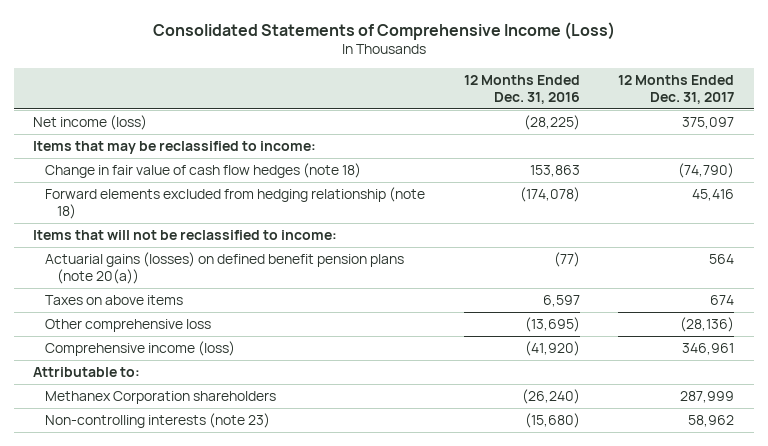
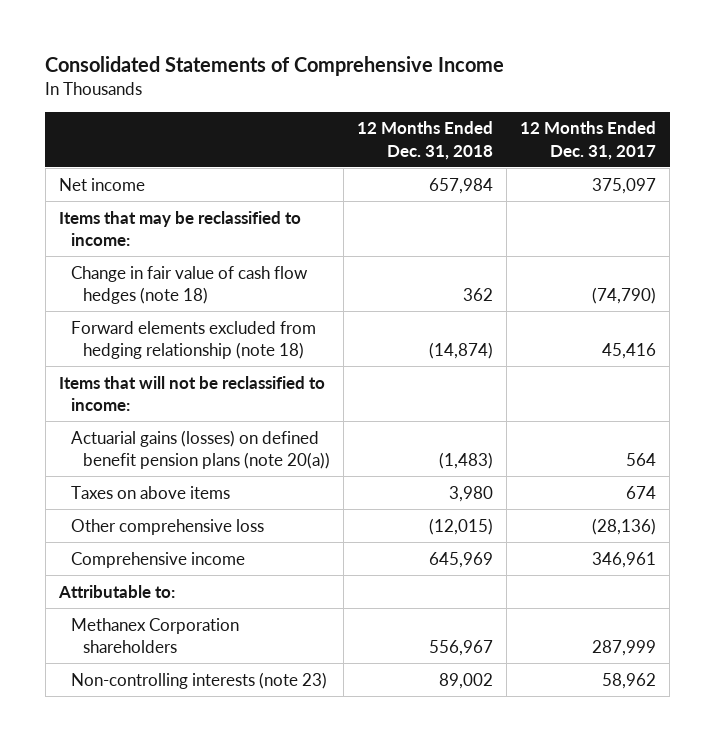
[152,21,615,40] Consolidated Statements of Comprehensive Income (Loss) -> [45,55,505,76] Consolidated Statements of Comprehensive Income
[463,75,580,105] 12 Months Ended Dec. 31, 2016 -> none
none -> [357,121,494,160] 12 Months Ended Dec. 31, 2018
[33,114,148,130] Net income (loss) -> [58,177,145,191] Net income
[45,340,236,356] Comprehensive income (loss) -> [70,551,245,568] Comprehensive income

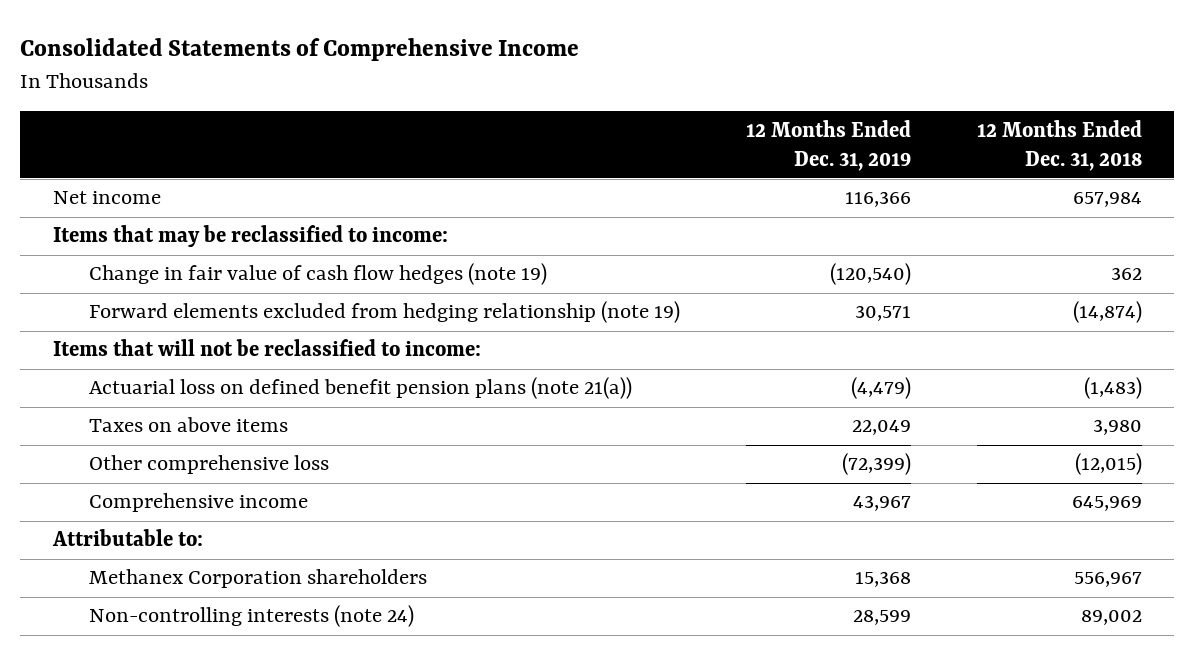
[520,121,657,160] 12 Months Ended Dec. 31, 2017 -> none
none -> [745,119,911,171] 12 Months Ended Dec. 31, 2019
[70,265,308,304] Change in fair value of cash flow hedges (note 18) -> [89,263,548,286] Change in fair value of cash flow hedges (note 19)
[70,320,316,359] Forward elements excluded from hedging relationship (note 18) -> [89,301,681,324] Forward elements excluded from hedging relationship (note 19)
[70,429,331,469] Actuarial gains (losses) on defined benefit pension plans (note 20(a)) -> [89,377,633,400] Actuarial loss on defined benefit pension plans (note 21(a))
[70,671,327,689] Non-controlling interests (note 23) -> [89,605,415,628] Non-controlling interests (note 24)

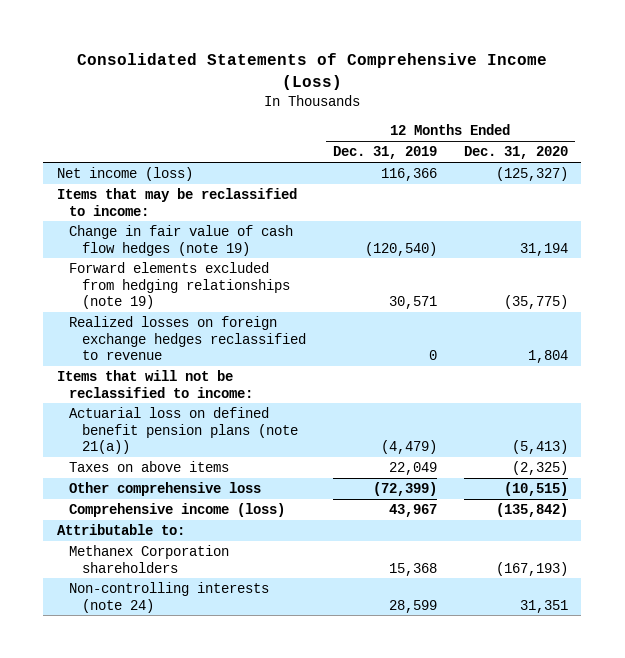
[20,38,580,62] Consolidated Statements of Comprehensive Income -> [77,53,548,91] Consolidated Statements of Comprehensive Income (Loss)
[976,119,1142,171] 12 Months Ended Dec. 31, 2018 -> none
none -> [463,146,568,160] Dec. 31, 2020
[52,191,161,205] Net income -> [56,167,193,182] Net income (loss)
[89,301,681,324] Forward elements excluded from hedging relationship (note 19) -> [69,262,290,309] Forward elements excluded from hedging relationships (note 19)
none -> [69,316,306,360] Realized losses on foreign exchange hedges reclassified to revenue
[89,493,309,513] Comprehensive income -> [69,503,286,518] Comprehensive income (loss)

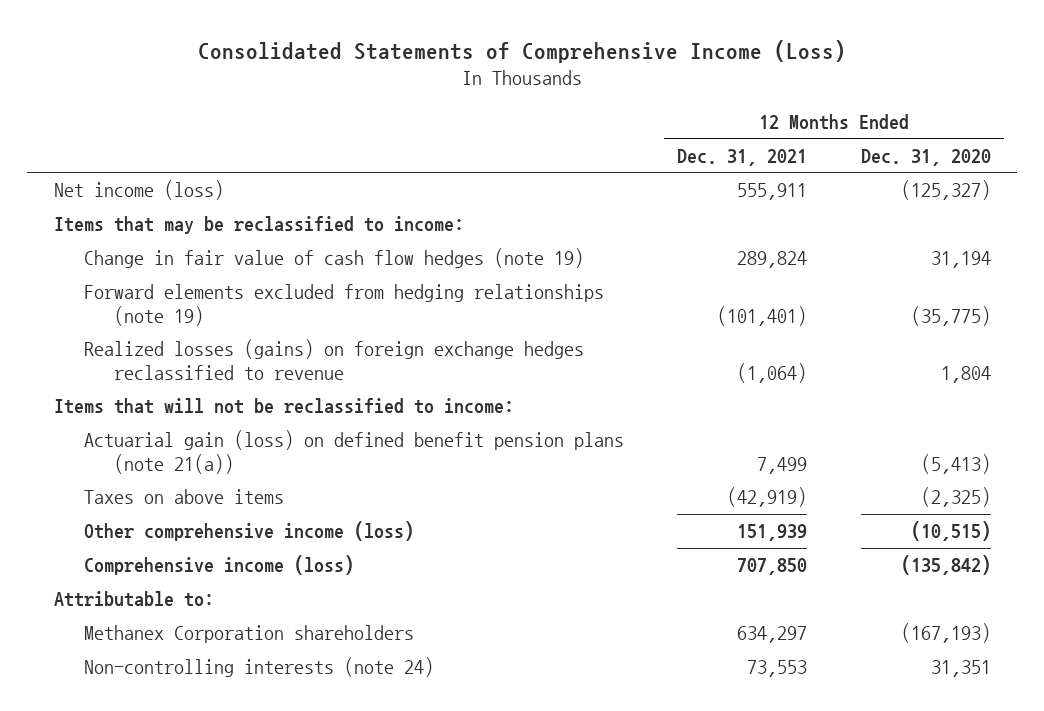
[332,146,437,160] Dec. 31, 2019 -> none
none -> [677,148,808,166] Dec. 31, 2021
[69,316,306,360] Realized losses on foreign exchange hedges reclassified to revenue -> [83,339,584,380] Realized losses (gains) on foreign exchange hedges reclassified to revenue
[69,407,298,454] Actuarial loss on defined benefit pension plans (note 21(a)) -> [83,430,624,474] Actuarial gain (loss) on defined benefit pension plans (note 21(a))
[69,482,262,497] Other comprehensive loss -> [83,521,414,542] Other comprehensive income (loss)

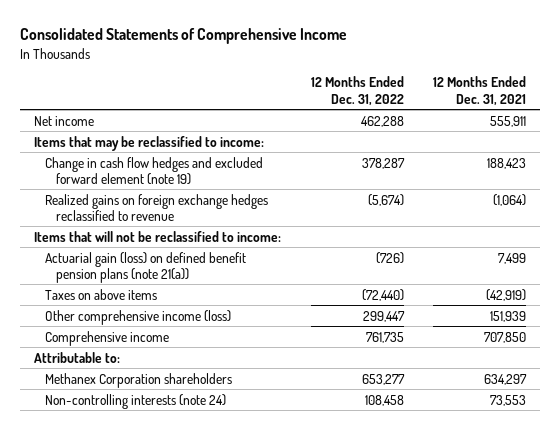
[198,39,847,63] Consolidated Statements of Comprehensive Income (Loss) -> [19,28,347,45] Consolidated Statements of Comprehensive Income
[860,148,991,166] Dec. 31, 2020 -> none
none -> [310,76,404,106] 12 Months Ended Dec. 31, 2022
[53,180,224,201] Net income (loss) -> [34,115,95,126] Net income
[83,284,604,326] Forward elements excluded from hedging relationships (note 19) -> none
[83,248,584,269] Change in fair value of cash flow hedges (note 19) -> [45,156,264,185] Change in cash flow hedges and excluded forward element (note 19)
[737,251,808,269] 289,824 -> [486,157,526,169] 188,423
[83,339,584,380] Realized losses (gains) on foreign exchange hedges reclassified to revenue -> [45,193,269,221] Realized gains on foreign exchange hedges reclassified to revenue
[83,555,354,576] Comprehensive income (loss) -> [45,330,170,346] Comprehensive income

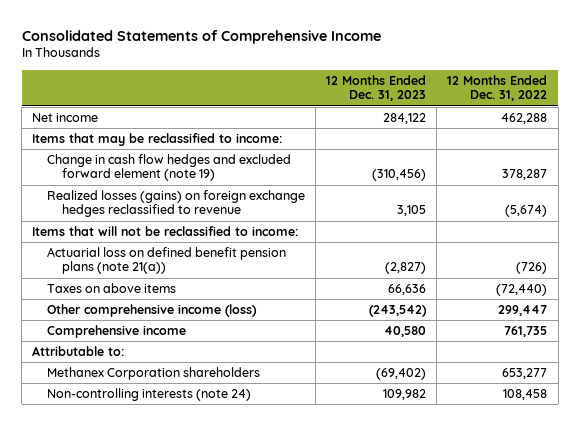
[432,76,526,106] 12 Months Ended Dec. 31, 2021 -> none
none -> [326,74,427,102] 12 Months Ended Dec. 31, 2023
[45,193,269,221] Realized gains on foreign exchange hedges reclassified to revenue -> [46,190,305,218] Realized losses (gains) on foreign exchange hedges reclassified to revenue
[45,251,247,283] Actuarial gain (loss) on defined benefit pension plans (note 21(a)) -> [46,247,286,275] Actuarial loss on defined benefit pension plans (note 21(a))

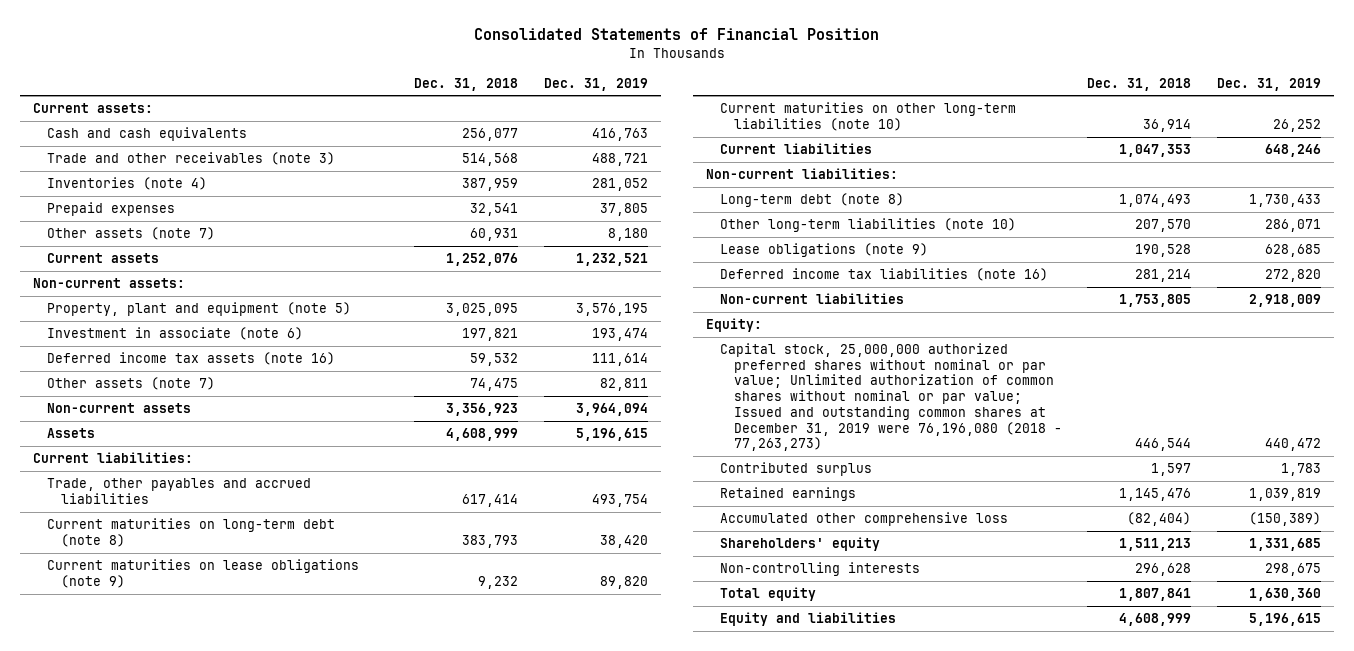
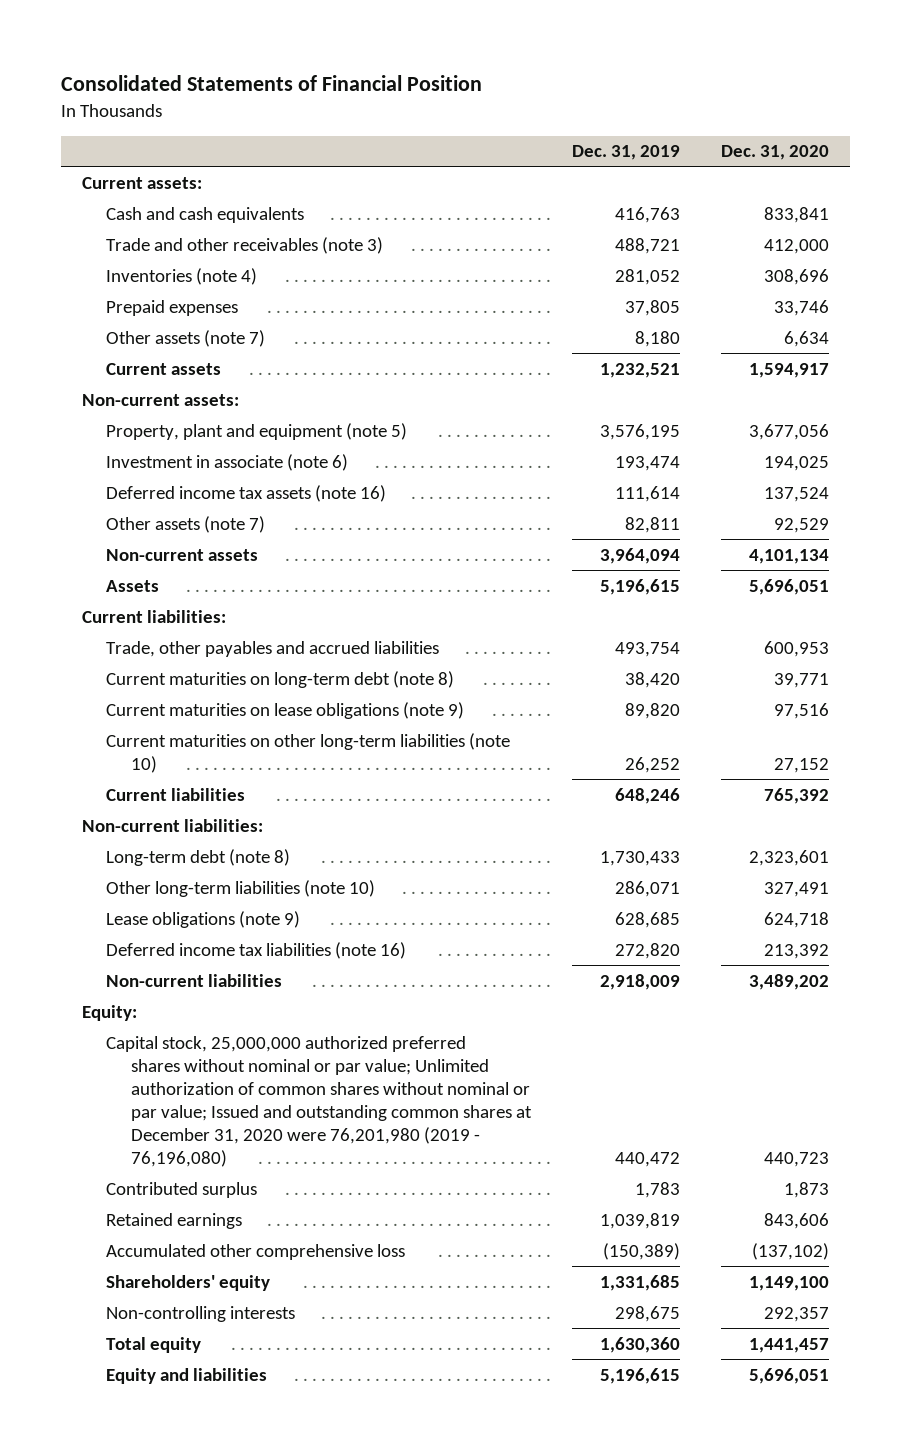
[414,77,519,91] Dec. 31, 2018 -> none
none -> [721,145,830,161] Dec. 31, 2020
[719,343,1062,452] Capital stock, 25,000,000 authorized preferred shares without nominal or par value; Unlimited authorization of common shares without nominal or par value; Issued and outstanding common shares at December 31, 2019 were 76,196,080 (2018 - 77,263,273) -> [106,1035,532,1167] Capital stock, 25,000,000 authorized preferred shares without nominal or par value; Unlimited authorization of common shares without nominal or par value; Issued and outstanding common shares at December 31, 2020 were 76,201,980 (2019 - 76,196,080)

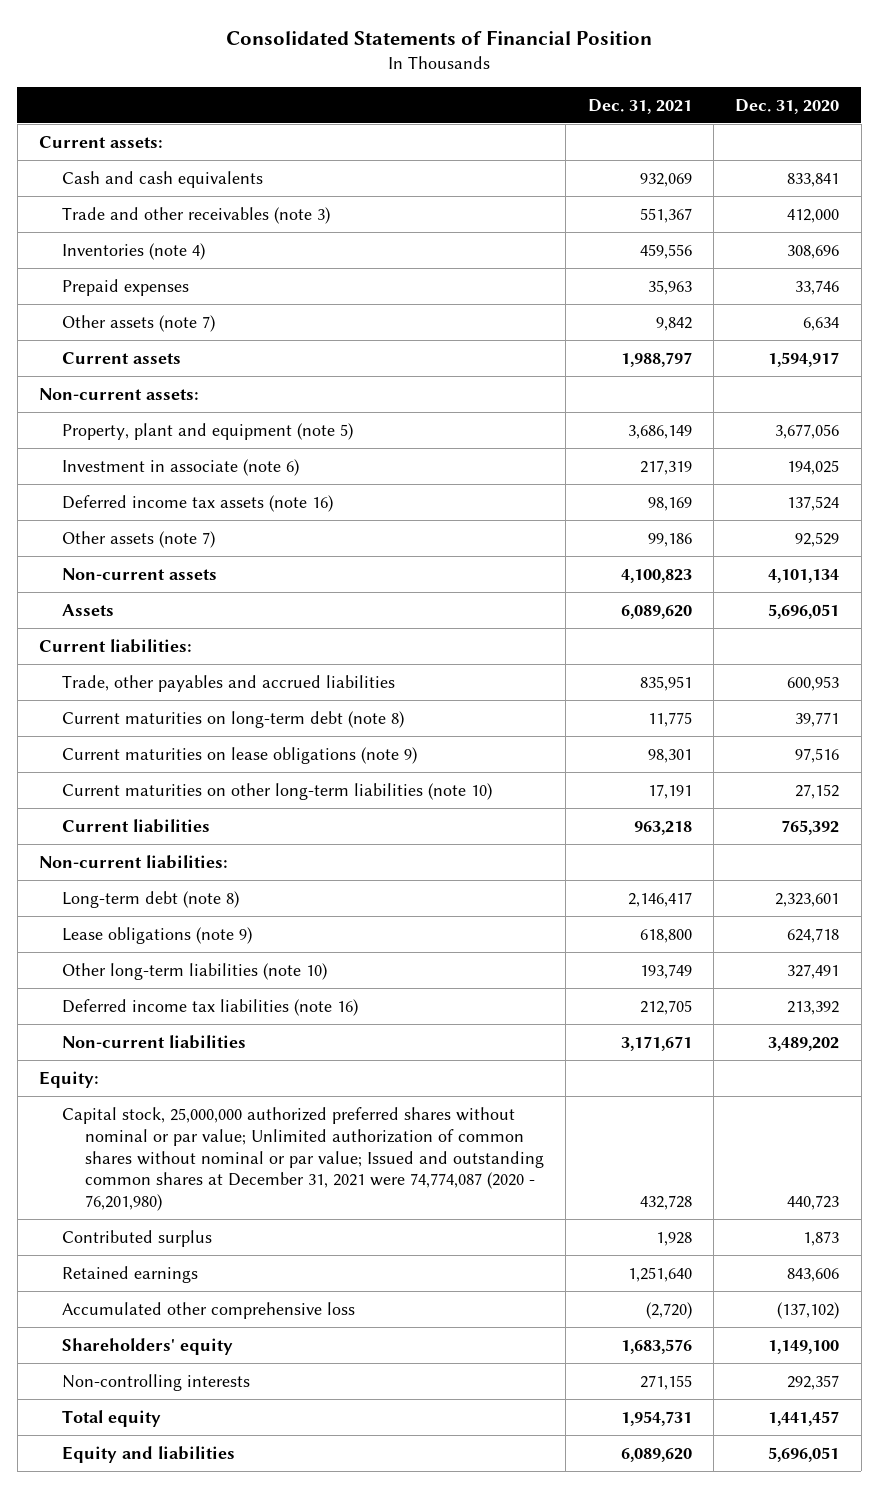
[571,145,680,161] Dec. 31, 2019 -> none
none -> [587,98,692,114] Dec. 31, 2021
[106,879,376,897] Other long-term liabilities (note 10) -> [61,962,327,980] Other long-term liabilities (note 10)
[106,1035,532,1167] Capital stock, 25,000,000 authorized preferred shares without nominal or par value; Unlimited authorization of common shares without nominal or par value; Issued and outstanding common shares at December 31, 2020 were 76,201,980 (2019 - 76,196,080) -> [61,1106,544,1212] Capital stock, 25,000,000 authorized preferred shares without nominal or par value; Unlimited authorization of common shares without nominal or par value; Issued and outstanding common shares at December 31, 2021 were 74,774,087 (2020 - 76,201,980)

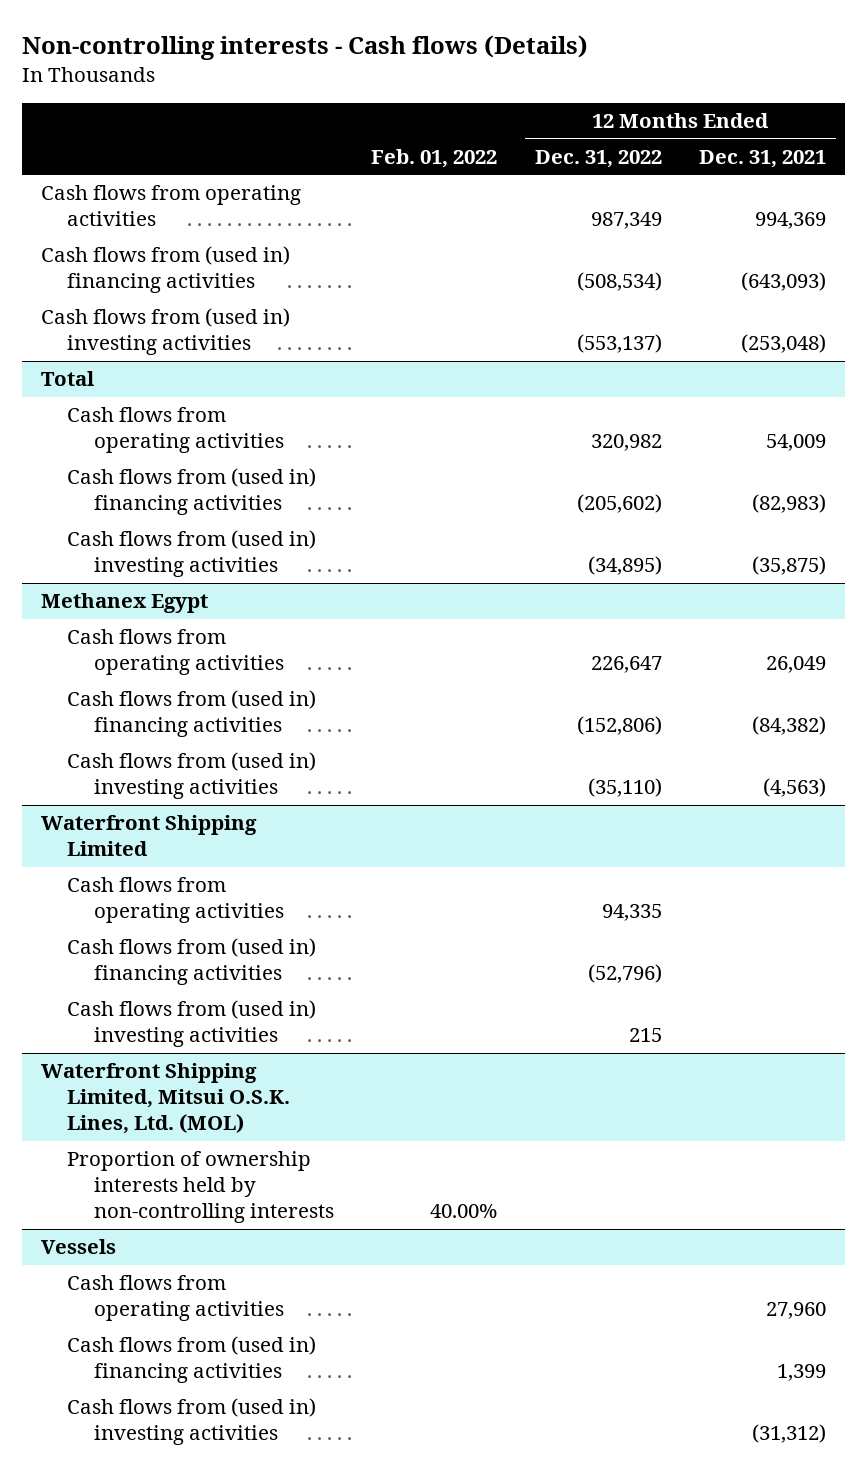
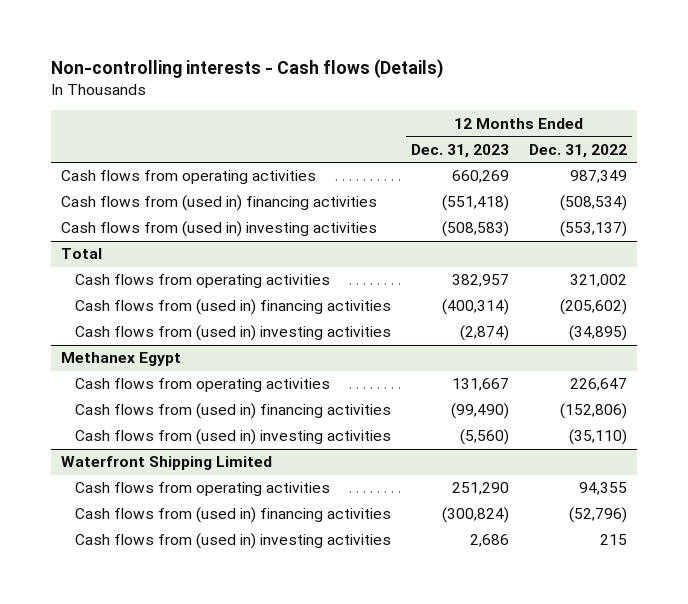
[371,148,498,168] Feb. 01, 2022 -> none
[699,149,827,168] Dec. 31, 2021 -> none
none -> [411,143,510,158] Dec. 31, 2023
[590,434,662,452] 320,982 -> [570,274,628,288] 321,002
[601,904,662,922] 94,335 -> [579,482,628,496] 94,355
[41,1063,291,1135] Waterfront Shipping Limited, Mitsui O.S.K. Lines, Ltd. (MOL) -> none
[67,1151,334,1224] Proportion of ownership interests held by non-controlling interests -> none
[41,1239,117,1255] Vessels -> none
[67,1275,284,1322] Cash flows from operating activities -> none
[67,1336,317,1384] Cash flows from (used in) financing activities -> none
[67,1398,317,1446] Cash flows from (used in) investing activities -> none

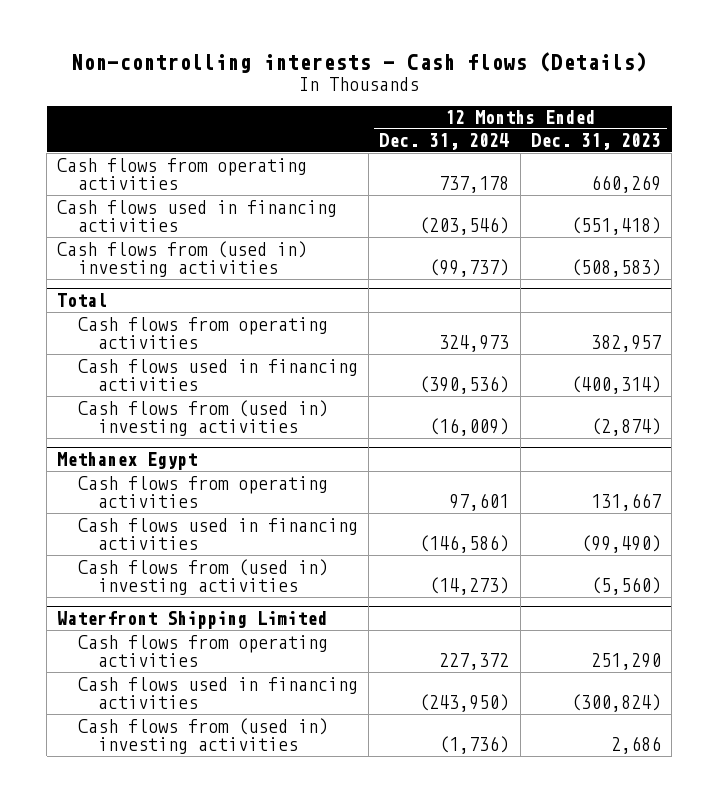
[529,143,628,158] Dec. 31, 2022 -> none
none -> [379,133,510,151] Dec. 31, 2024
[60,195,377,212] Cash flows from (used in) financing activities -> [57,199,338,233] Cash flows used in financing activities
[75,299,392,316] Cash flows from (used in) financing activities -> [77,358,358,392] Cash flows used in financing activities
[75,403,392,420] Cash flows from (used in) financing activities -> [77,517,358,551] Cash flows used in financing activities
[75,507,392,524] Cash flows from (used in) financing activities -> [77,676,358,710] Cash flows used in financing activities

